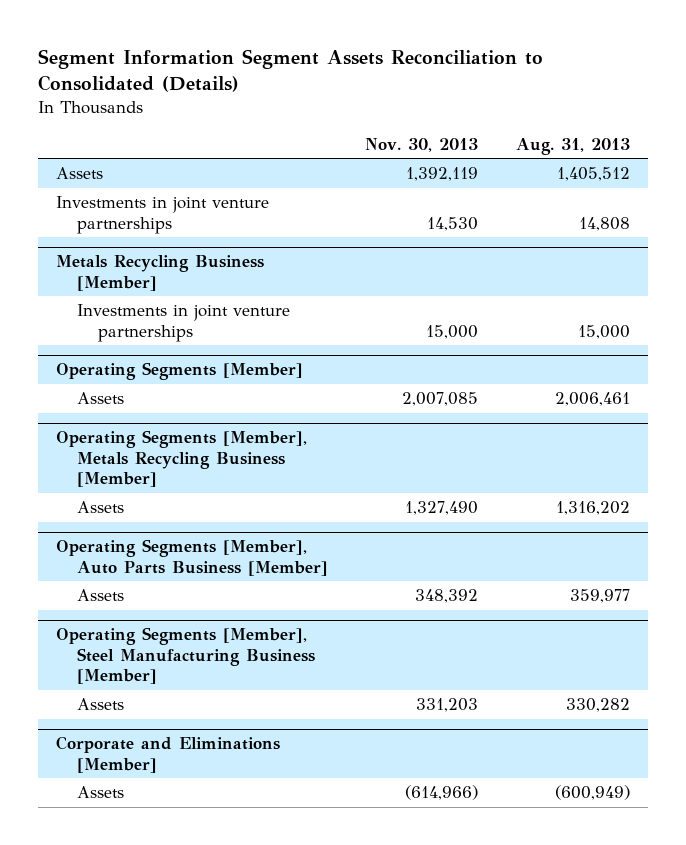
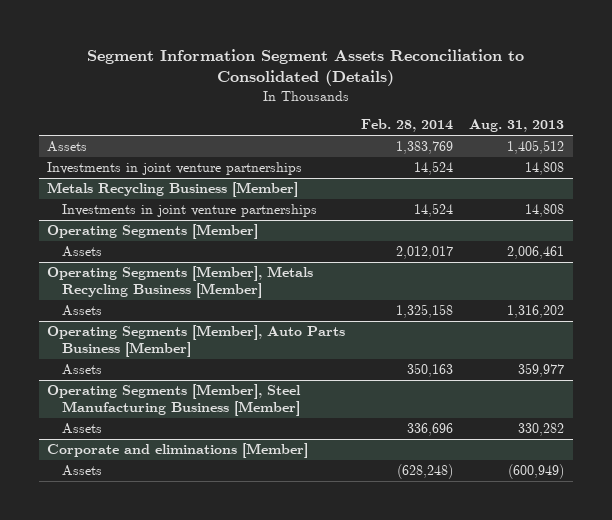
[365,137,479,152] Nov. 30, 2013 -> none
none -> [361,119,454,133] Feb. 28, 2014
[577,324,630,339] 15,000 -> [525,204,565,218] 14,808
[56,736,281,773] Corporate and Eliminations [Member] -> [47,443,309,459] Corporate and eliminations [Member]

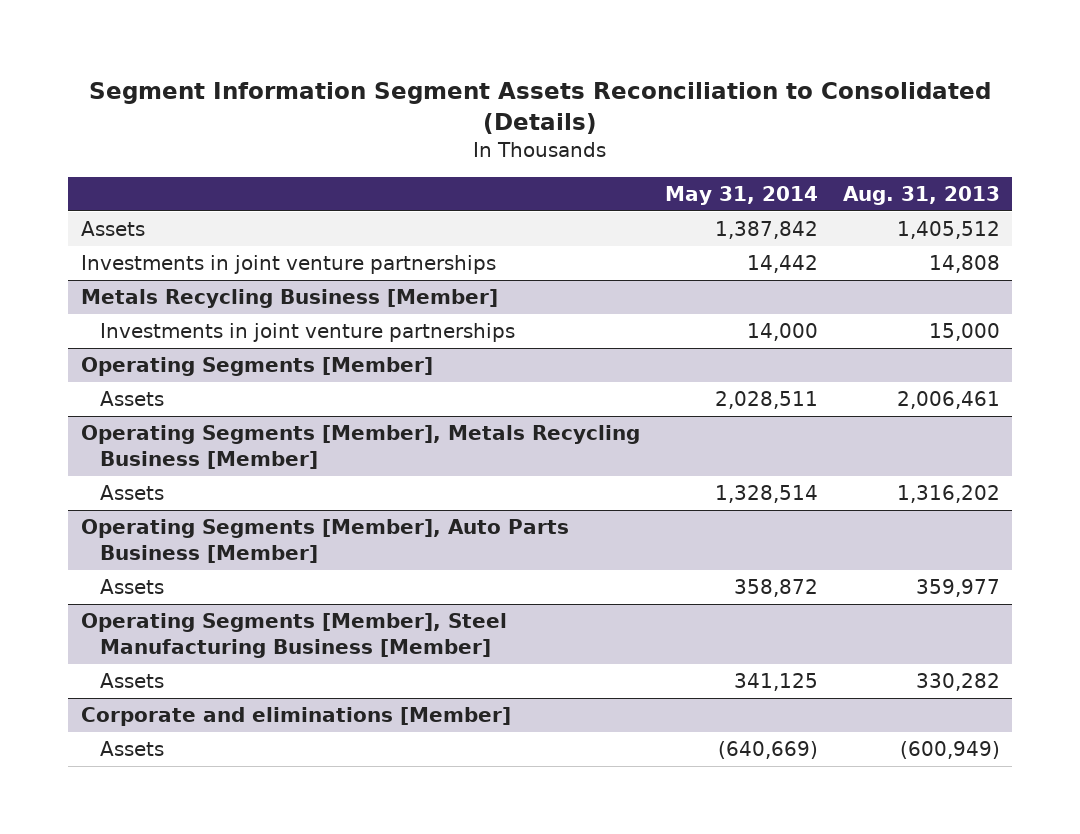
[361,119,454,133] Feb. 28, 2014 -> none
none -> [664,185,818,205] May 31, 2014
[525,204,565,218] 14,808 -> [928,323,1000,342] 15,000

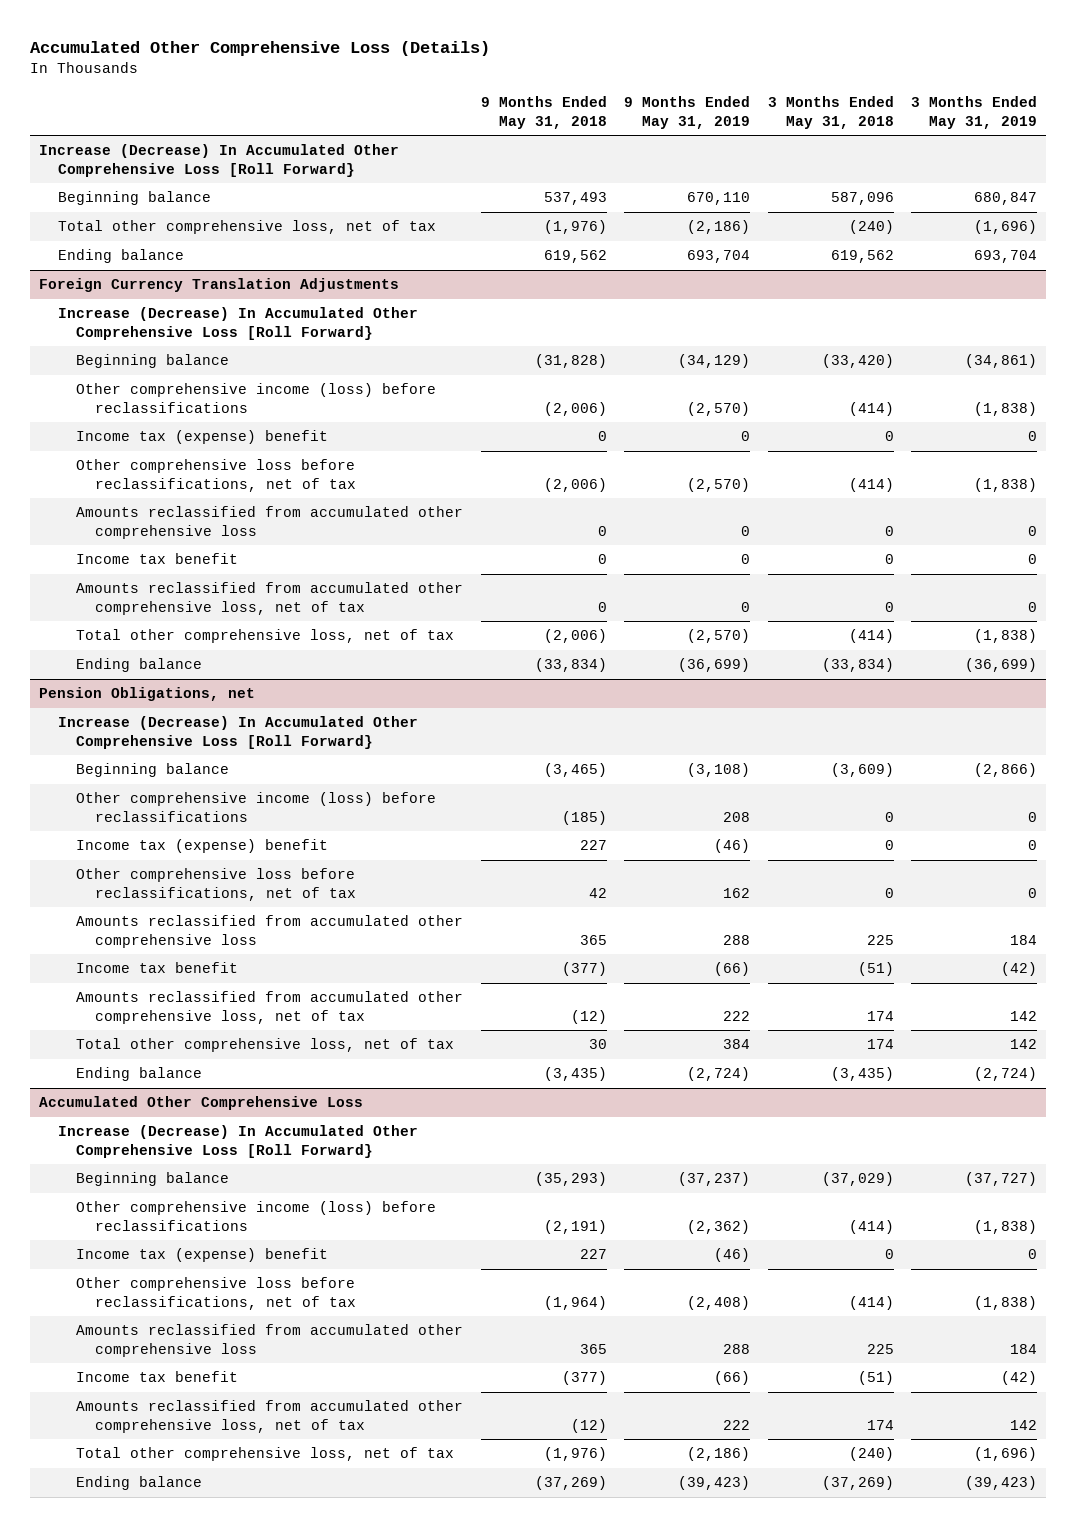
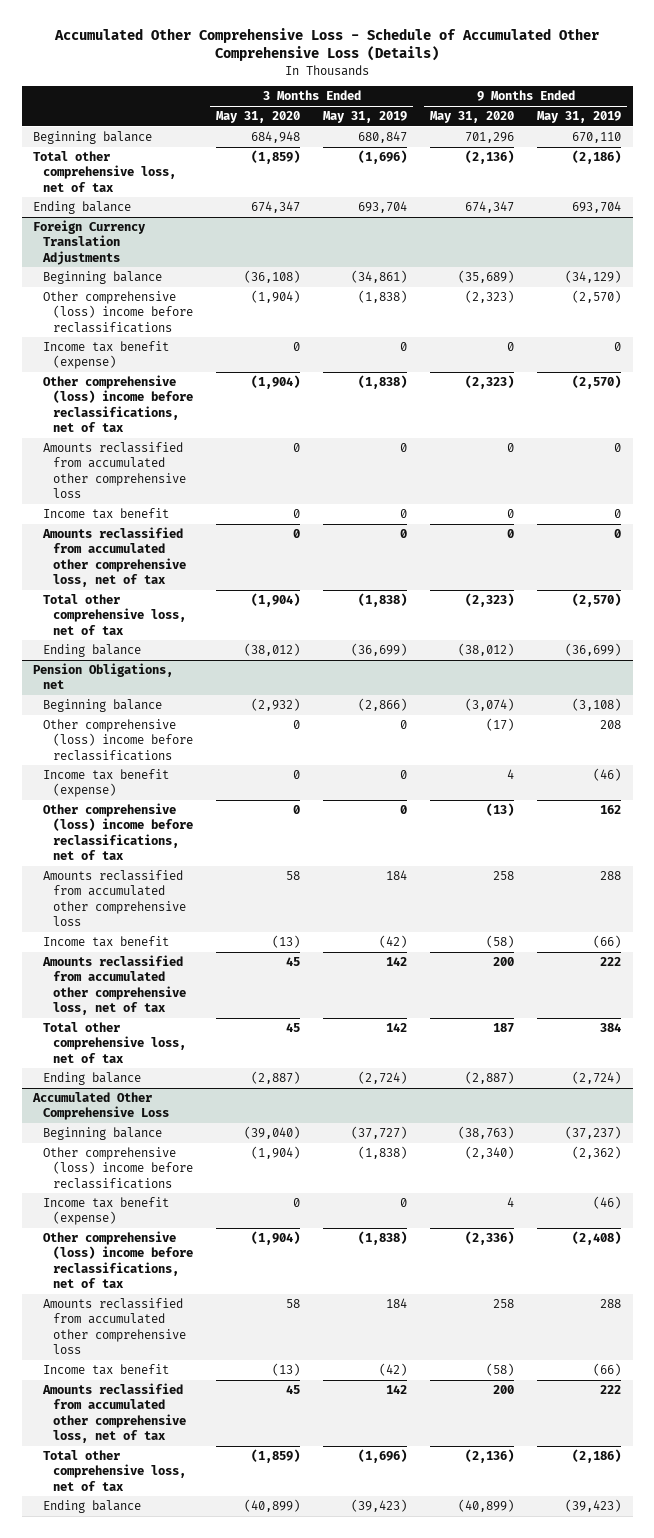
[30,41,491,57] Accumulated Other Comprehensive Loss (Details) -> [54,28,600,62] Accumulated Other Comprehensive Loss - Schedule of Accumulated Other Comprehensive Loss (Details)
[480,95,607,129] 9 Months Ended May 31, 2018 -> none
[767,95,894,129] 3 Months Ended May 31, 2018 -> none
none -> [216,111,301,124] May 31, 2020
none -> [430,111,515,124] May 31, 2020
[39,144,400,177] Increase (Decrease) In Accumulated Other Comprehensive Loss [Roll Forward} -> none
[57,307,418,340] Increase (Decrease) In Accumulated Other Comprehensive Loss [Roll Forward} -> none
[76,383,437,413] Other comprehensive income (loss) before reclassifications -> [43,291,194,333] Other comprehensive (loss) income before reclassifications
[76,430,329,445] Income tax (expense) benefit -> [43,341,170,370] Income tax benefit (expense)
[76,459,357,492] Other comprehensive loss before reclassifications, net of tax -> [43,375,194,433] Other comprehensive (loss) income before reclassifications, net of tax
[57,716,418,749] Increase (Decrease) In Accumulated Other Comprehensive Loss [Roll Forward} -> none
[76,792,437,822] Other comprehensive income (loss) before reclassifications -> [43,719,194,761] Other comprehensive (loss) income before reclassifications
[76,839,329,854] Income tax (expense) benefit -> [43,769,170,798] Income tax benefit (expense)
[76,868,357,901] Other comprehensive loss before reclassifications, net of tax -> [43,803,194,861] Other comprehensive (loss) income before reclassifications, net of tax
[57,1125,418,1158] Increase (Decrease) In Accumulated Other Comprehensive Loss [Roll Forward} -> none
[76,1201,437,1231] Other comprehensive income (loss) before reclassifications -> [43,1147,194,1189] Other comprehensive (loss) income before reclassifications
[76,1248,329,1263] Income tax (expense) benefit -> [43,1197,170,1226] Income tax benefit (expense)
[76,1277,357,1310] Other comprehensive loss before reclassifications, net of tax -> [43,1231,194,1289] Other comprehensive (loss) income before reclassifications, net of tax

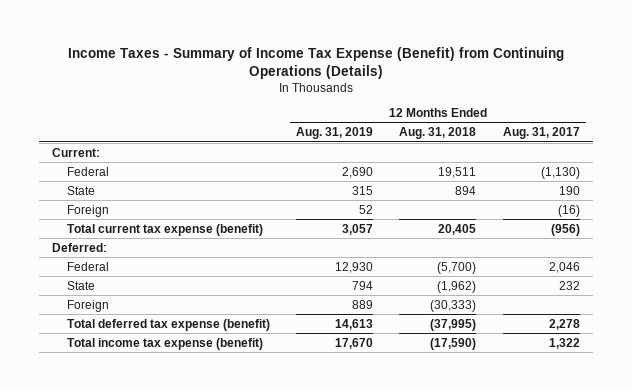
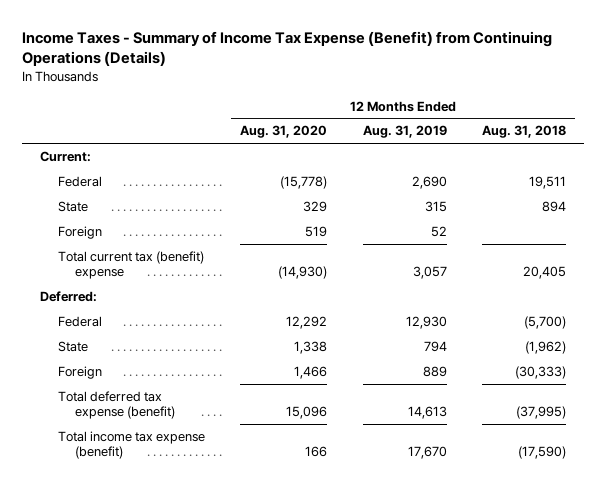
[502,127,580,140] Aug. 31, 2017 -> none
none -> [240,125,328,139] Aug. 31, 2020
[66,223,263,236] Total current tax expense (benefit) -> [57,250,204,280] Total current tax (benefit) expense

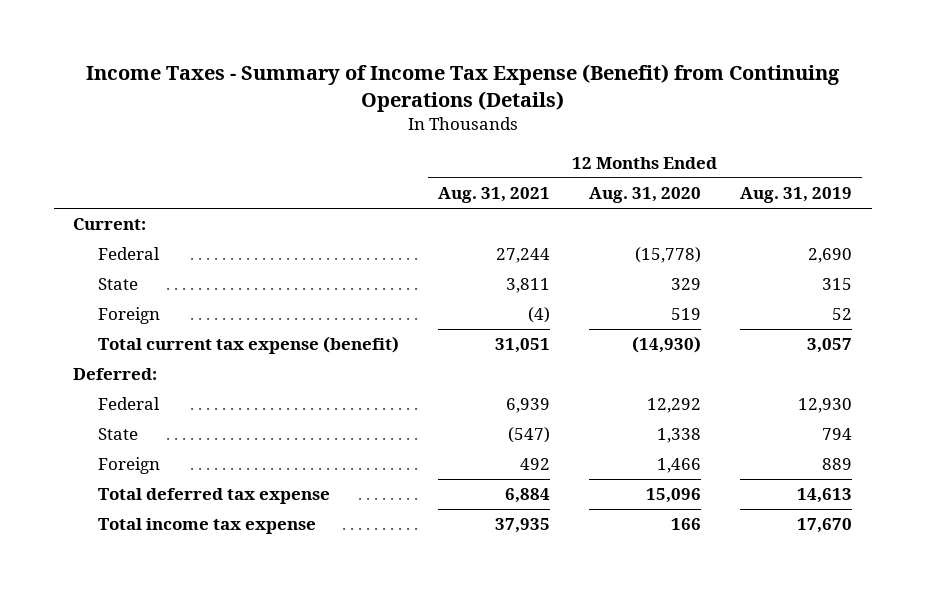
[481,125,566,139] Aug. 31, 2018 -> none
none -> [437,187,550,204] Aug. 31, 2021
[57,250,204,280] Total current tax (benefit) expense -> [97,336,399,355] Total current tax expense (benefit)
[57,390,176,420] Total deferred tax expense (benefit) -> [97,488,330,505] Total deferred tax expense
[57,430,205,460] Total income tax expense (benefit) -> [97,518,316,535] Total income tax expense

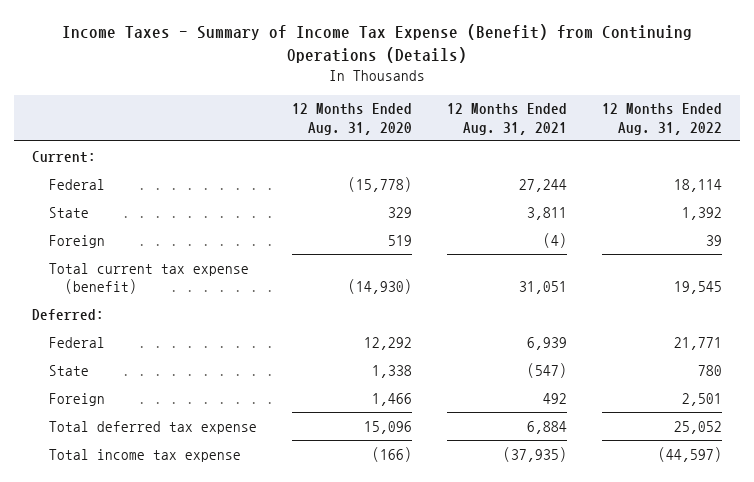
[740,187,853,204] Aug. 31, 2019 -> none
none -> [602,103,723,135] 12 Months Ended Aug. 31, 2022
[494,518,550,534] 37,935 -> [503,446,568,462] (37,935)
[671,518,702,531] 166 -> [371,446,412,462] (166)

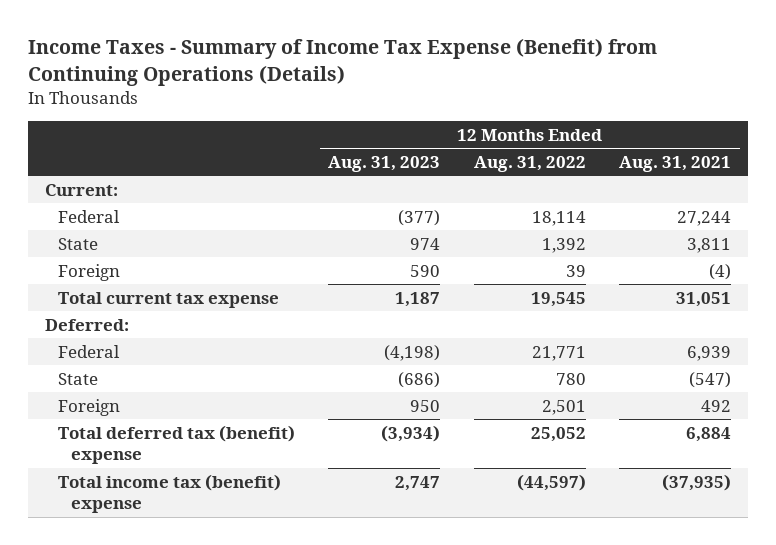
[291,103,412,135] 12 Months Ended Aug. 31, 2020 -> none
none -> [328,155,441,172] Aug. 31, 2023
[48,262,249,294] Total current tax expense (benefit) -> [57,291,279,308] Total current tax expense
[48,420,257,434] Total deferred tax expense -> [57,424,295,465] Total deferred tax (benefit) expense
[48,448,241,462] Total income tax expense -> [57,473,281,514] Total income tax (benefit) expense

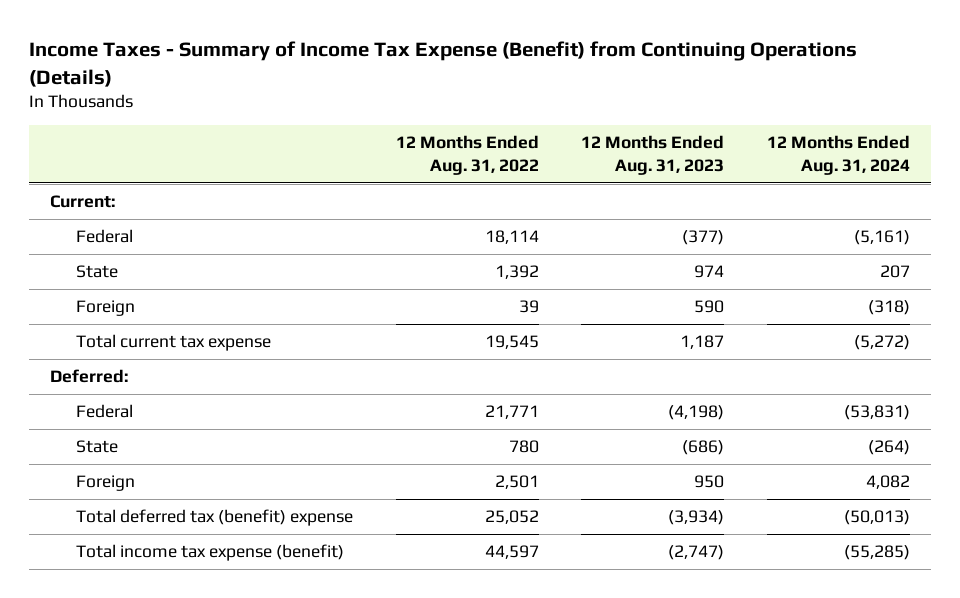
[619,155,732,172] Aug. 31, 2021 -> none
none -> [766,135,910,176] 12 Months Ended Aug. 31, 2024
[57,473,281,514] Total income tax (benefit) expense -> [76,544,345,562] Total income tax expense (benefit)
[395,475,441,491] 2,747 -> [668,545,725,561] (2,747)
[516,473,586,491] (44,597) -> [484,545,539,560] 44,597

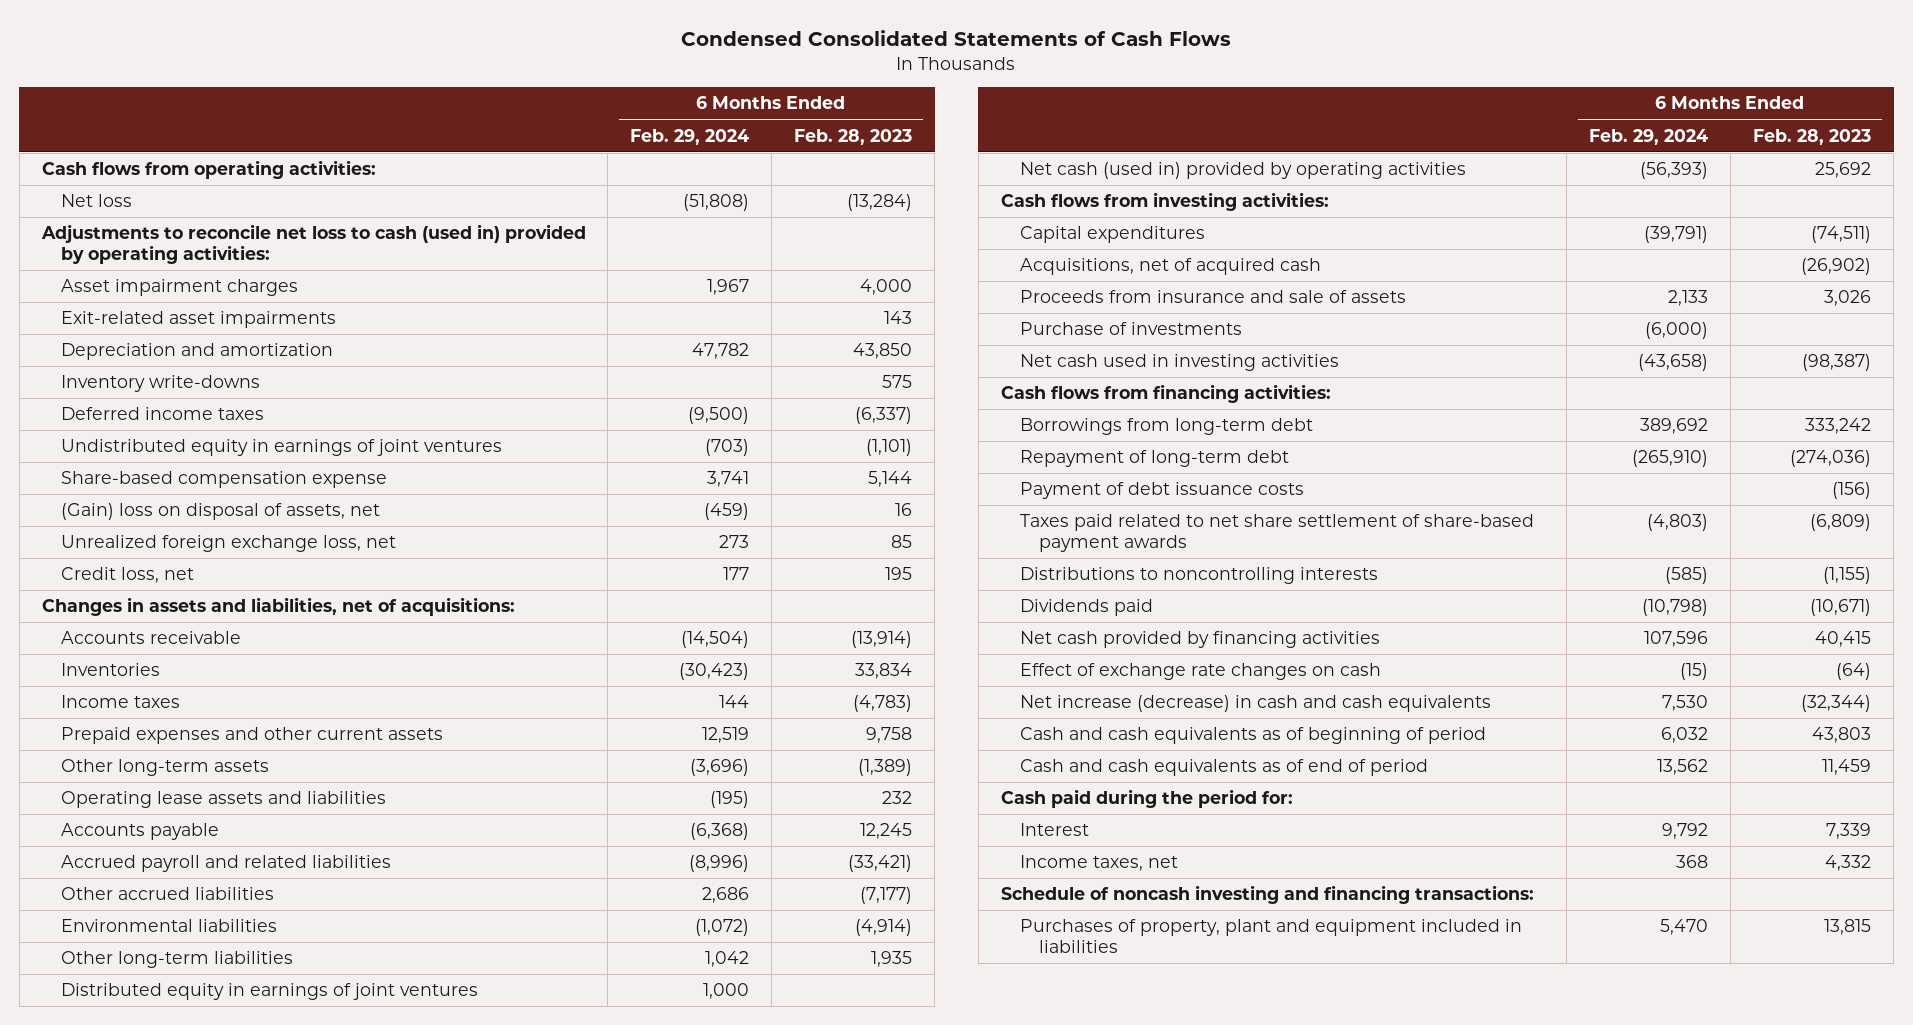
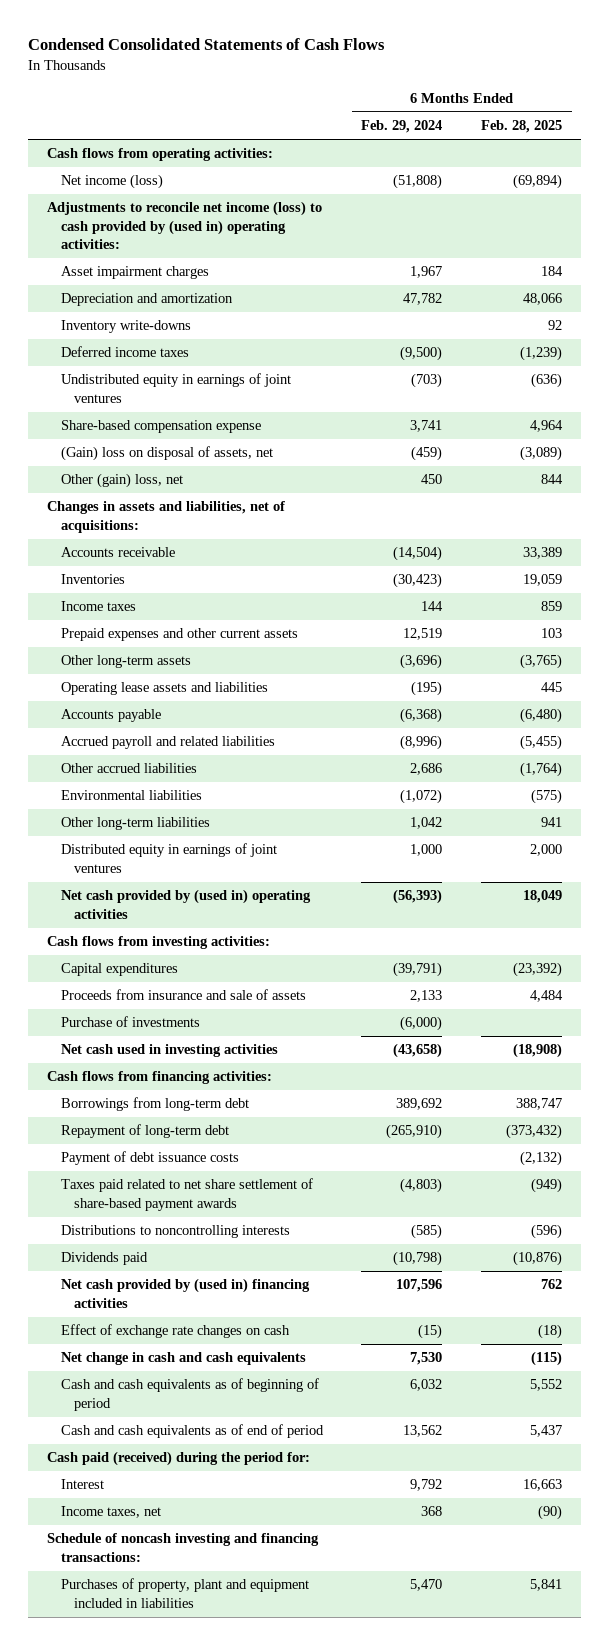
[794,128,913,145] Feb. 28, 2023 -> none
none -> [480,120,562,134] Feb. 28, 2025
[60,194,132,208] Net loss -> [60,174,163,190] Net income (loss)
[40,224,586,264] Adjustments to reconcile net loss to cash (used in) provided by operating activities: -> [46,201,322,250] Adjustments to reconcile net income (loss) to cash provided by (used in) operating activities:
[60,311,336,329] Exit-related asset impairments -> none
[60,535,396,553] Unrealized foreign exchange loss, net -> none
[60,567,194,584] Credit loss, net -> none
none -> [60,473,183,489] Other (gain) loss, net
[1019,162,1466,180] Net cash (used in) provided by operating activities -> [60,889,311,919] Net cash provided by (used in) operating activities
[1019,258,1321,276] Acquisitions, net of acquired cash -> none
[1019,631,1380,649] Net cash provided by financing activities -> [60,1278,310,1308] Net cash provided by (used in) financing activities
[1019,695,1491,713] Net increase (decrease) in cash and cash equivalents -> [60,1352,306,1366] Net change in cash and cash equivalents
[1000,789,1293,809] Cash paid during the period for: -> [46,1451,310,1467] Cash paid (received) during the period for:

